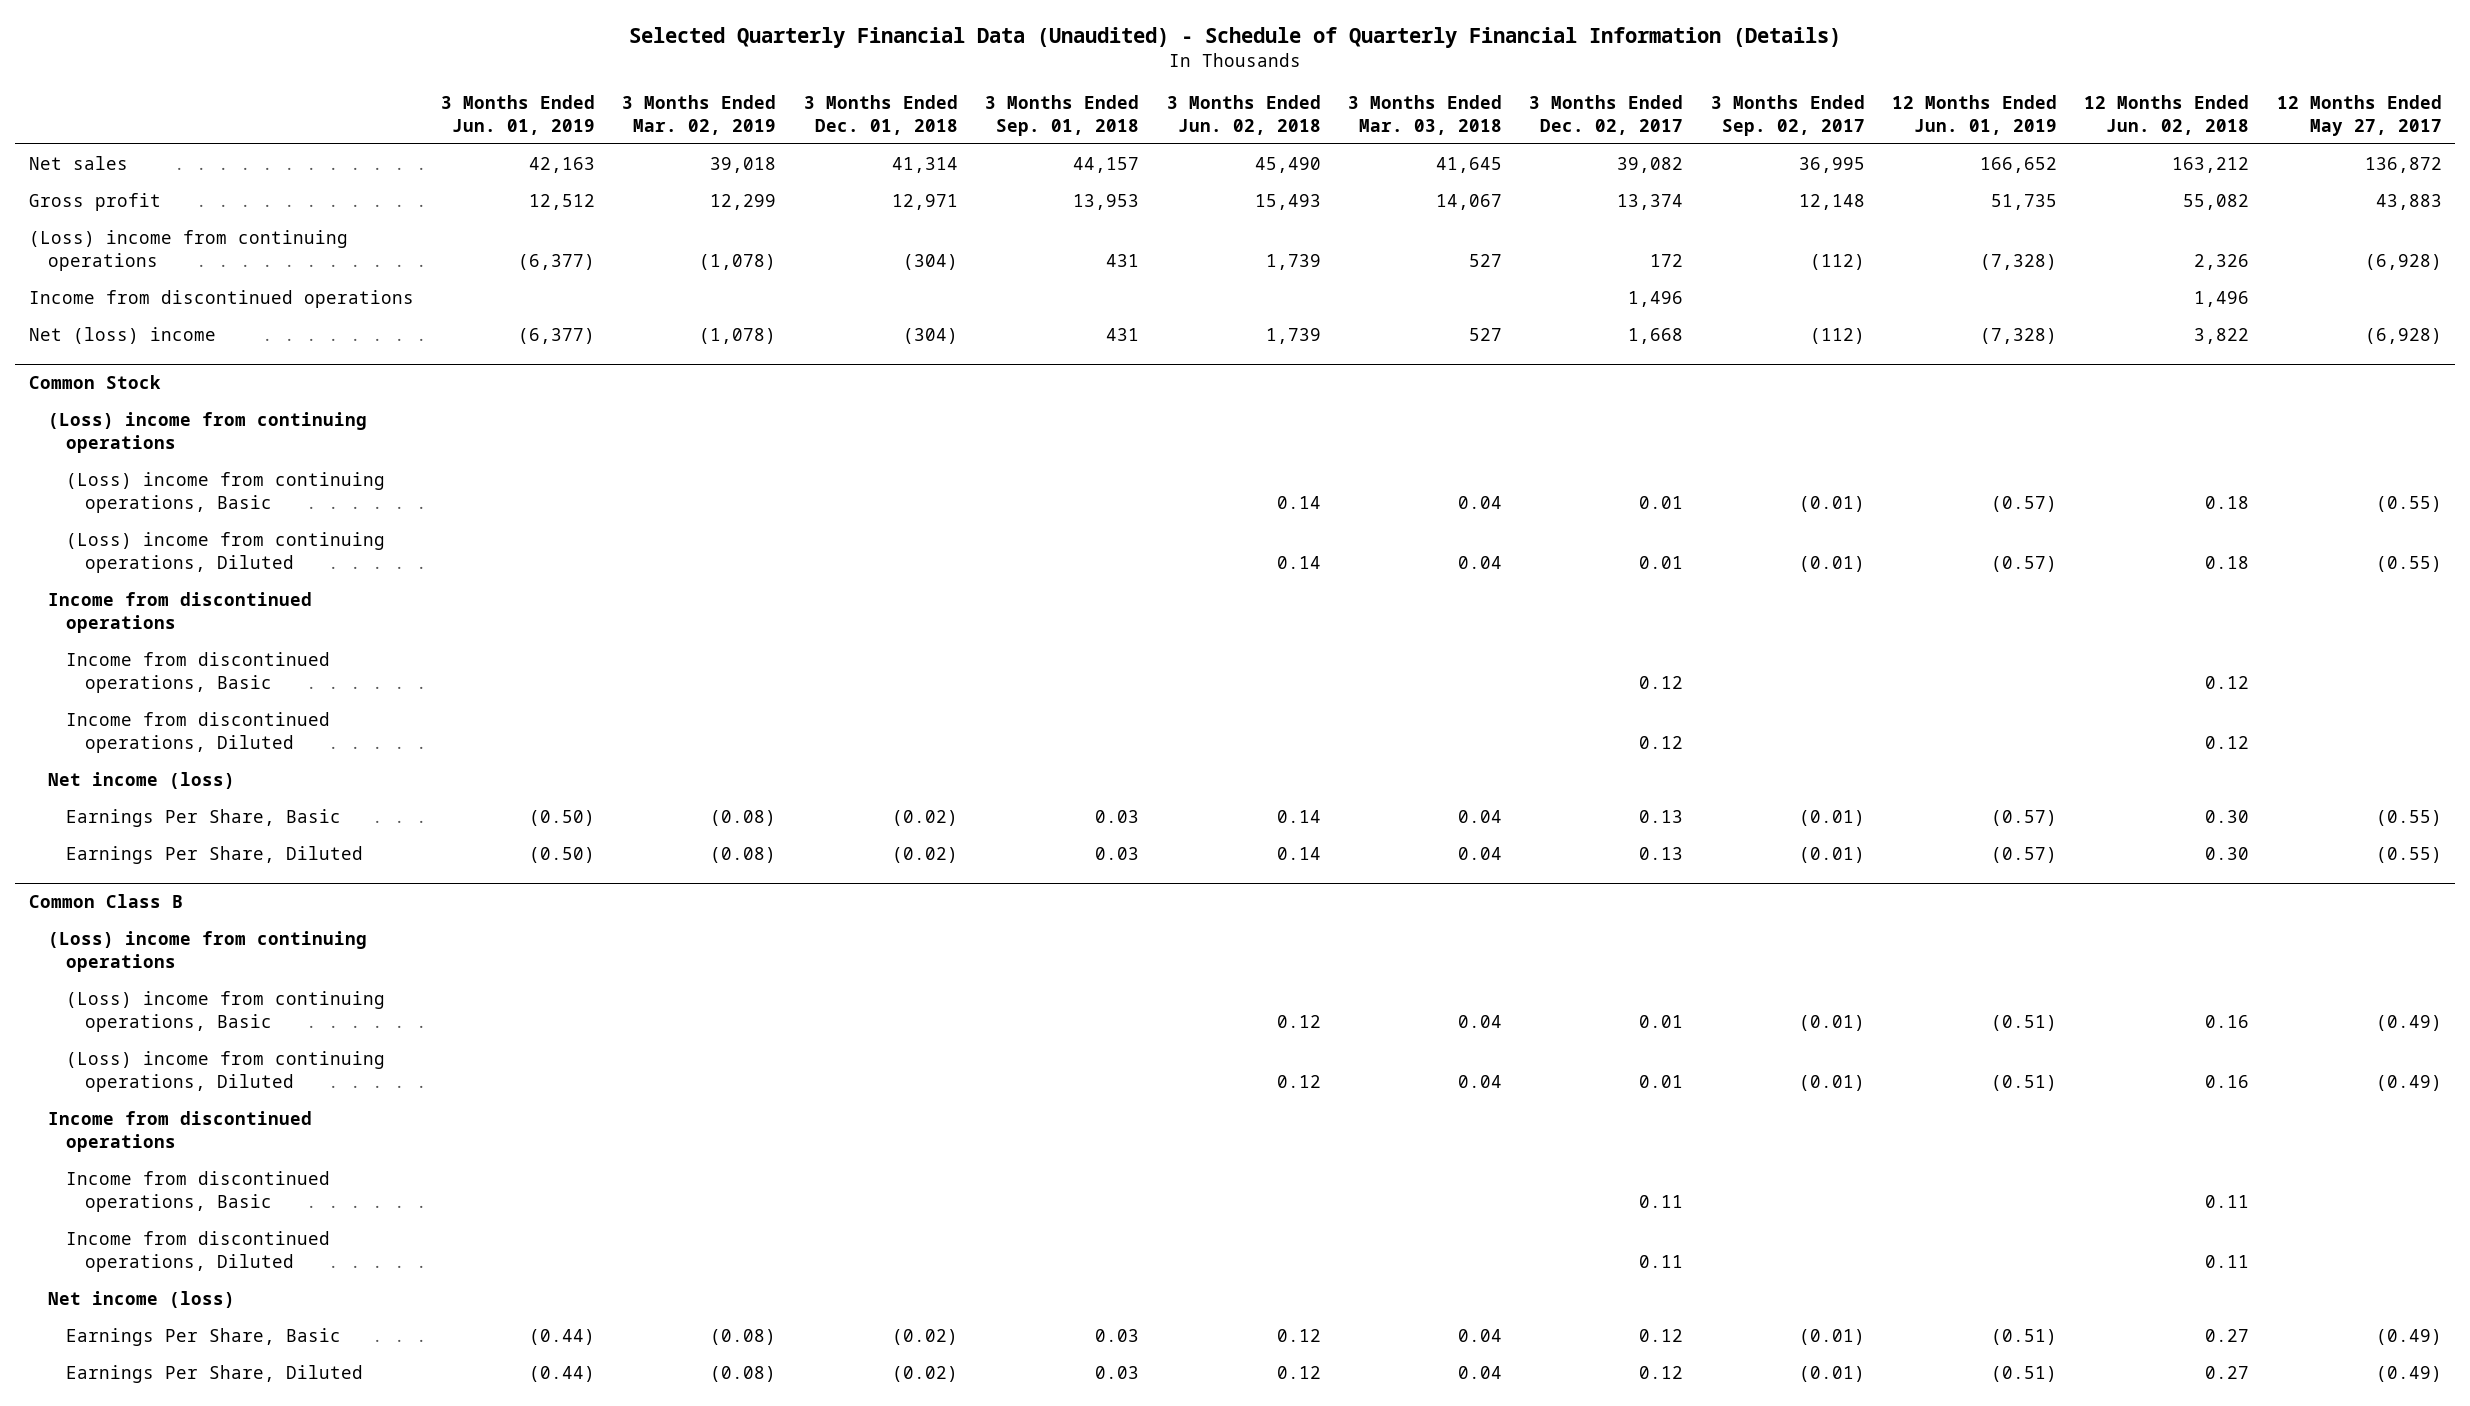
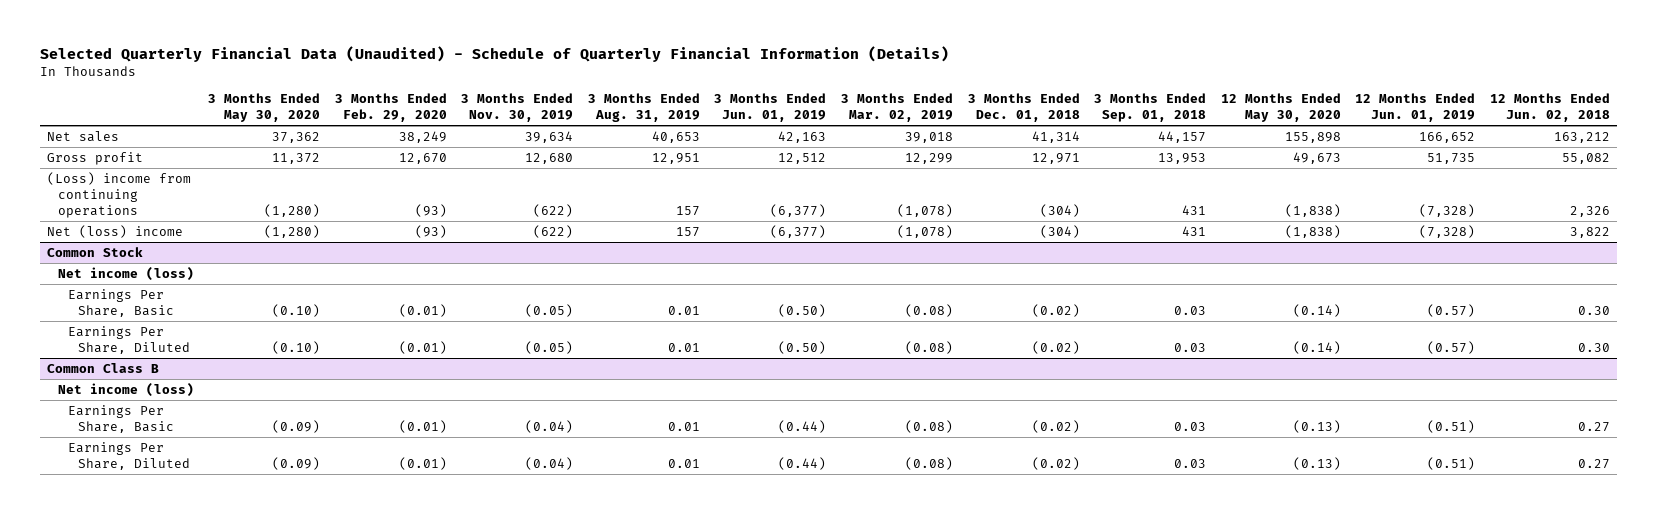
[1166,94,1321,135] 3 Months Ended Jun. 02, 2018 -> none
[1347,94,1502,135] 3 Months Ended Mar. 03, 2018 -> none
[1529,94,1684,135] 3 Months Ended Dec. 02, 2017 -> none
[1710,94,1865,136] 3 Months Ended Sep. 02, 2017 -> none
[2276,94,2442,136] 12 Months Ended May 27, 2017 -> none
none -> [208,93,321,123] 3 Months Ended May 30, 2020
none -> [334,93,447,123] 3 Months Ended Feb. 29, 2020
none -> [461,93,574,123] 3 Months Ended Nov. 30, 2019
none -> [587,93,700,123] 3 Months Ended Aug. 31, 2019
none -> [1220,93,1341,123] 12 Months Ended May 30, 2020
[28,289,414,308] Income from discontinued operations -> none
[47,411,367,453] (Loss) income from continuing operations -> none
[66,471,386,513] (Loss) income from continuing operations, Basic -> none
[66,531,386,573] (Loss) income from continuing operations, Diluted -> none
[47,591,312,633] Income from discontinued operations -> none
[66,651,331,693] Income from discontinued operations, Basic -> none
[66,711,331,753] Income from discontinued operations, Diluted -> none
[47,930,367,972] (Loss) income from continuing operations -> none
[66,990,386,1032] (Loss) income from continuing operations, Basic -> none
[66,1050,386,1092] (Loss) income from continuing operations, Diluted -> none
[47,1110,312,1152] Income from discontinued operations -> none
[66,1170,331,1212] Income from discontinued operations, Basic -> none
[66,1230,331,1272] Income from discontinued operations, Diluted -> none

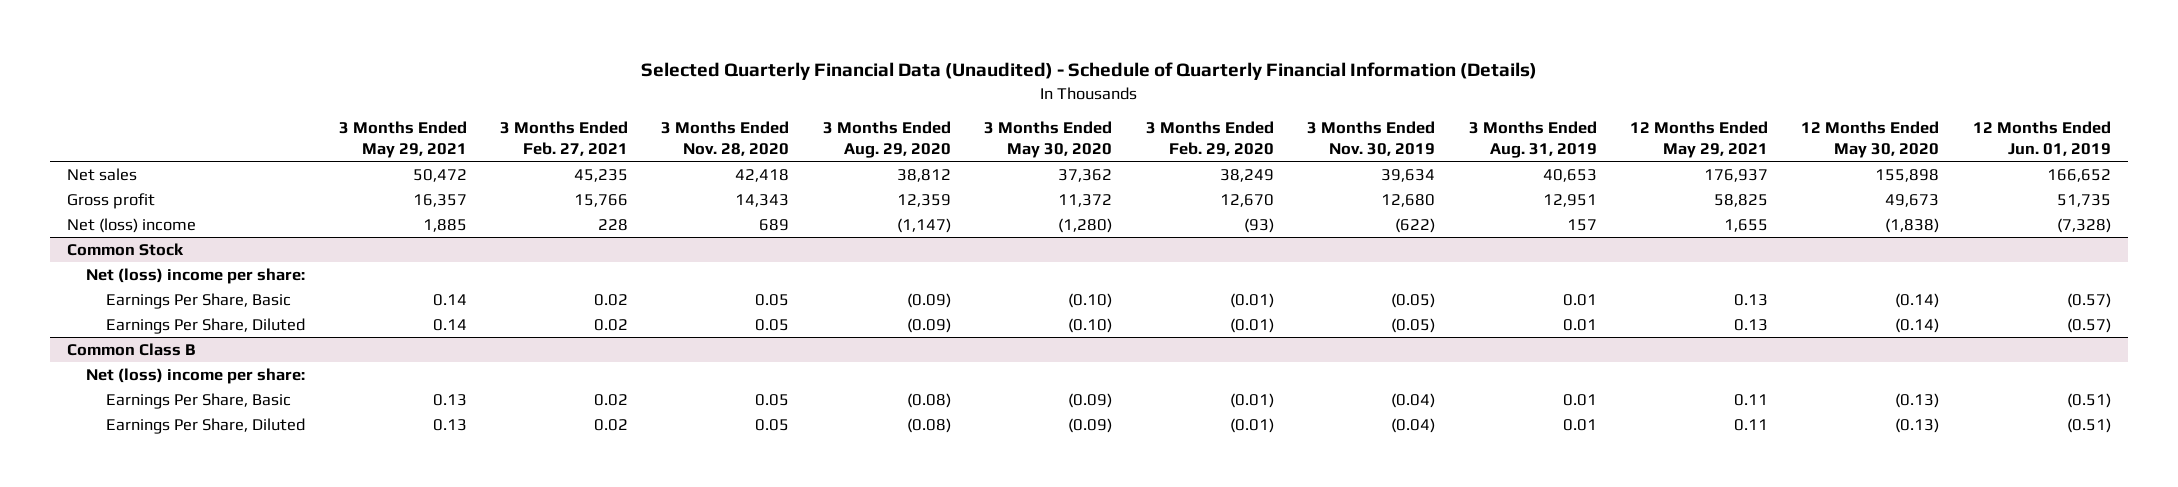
[714,93,827,123] 3 Months Ended Jun. 01, 2019 -> none
[841,93,954,123] 3 Months Ended Mar. 02, 2019 -> none
[967,93,1080,123] 3 Months Ended Dec. 01, 2018 -> none
[1094,93,1207,123] 3 Months Ended Sep. 01, 2018 -> none
[1490,93,1611,123] 12 Months Ended Jun. 02, 2018 -> none
none -> [338,121,467,159] 3 Months Ended May 29, 2021
none -> [500,121,629,157] 3 Months Ended Feb. 27, 2021
none -> [661,121,790,157] 3 Months Ended Nov. 28, 2020
none -> [822,121,951,159] 3 Months Ended Aug. 29, 2020
none -> [1630,121,1769,159] 12 Months Ended May 29, 2021
[47,171,192,218] (Loss) income from continuing operations -> none
[57,266,194,281] Net income (loss) -> [86,268,306,285] Net (loss) income per share:
[57,382,194,397] Net income (loss) -> [86,368,306,385] Net (loss) income per share:

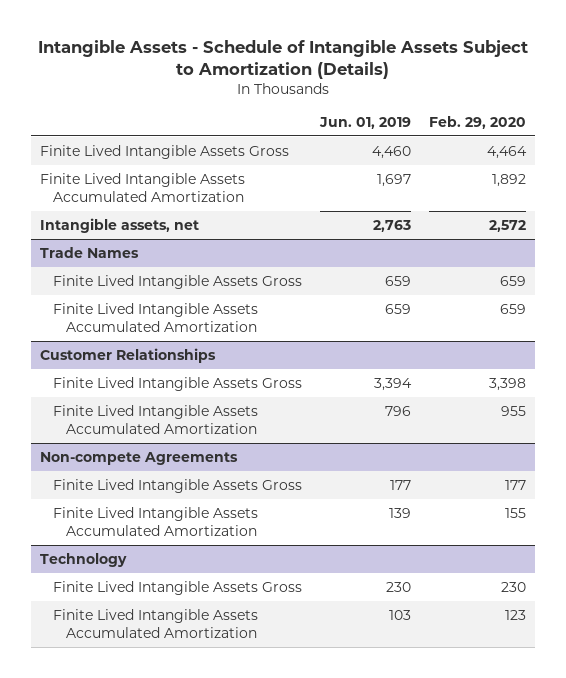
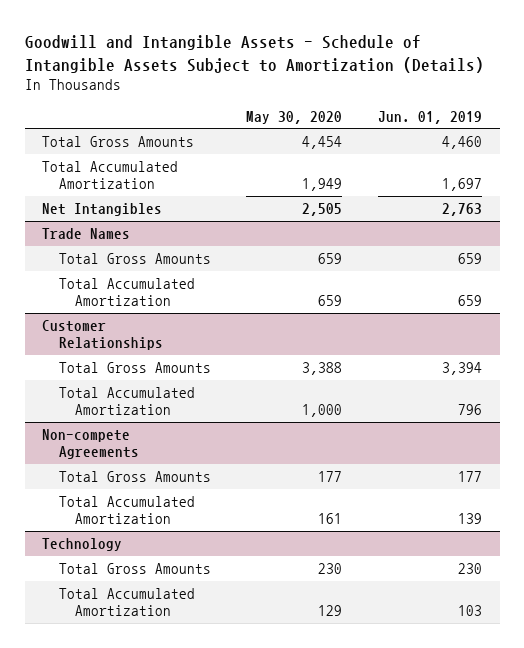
[37,39,528,79] Intangible Assets - Schedule of Intangible Assets Subject to Amortization (Details) -> [24,35,484,73] Goodwill and Intangible Assets - Schedule of Intangible Assets Subject to Amortization (Details)
[428,115,526,129] Feb. 29, 2020 -> none
none -> [246,110,343,124] May 30, 2020
[39,144,289,159] Finite Lived Intangible Assets Gross -> [42,135,195,147] Total Gross Amounts
[39,172,245,202] Finite Lived Intangible Assets Accumulated Amortization -> [42,160,179,189] Total Accumulated Amortization
[39,217,199,233] Intangible assets, net -> [42,202,163,216] Net Intangibles
[52,274,302,289] Finite Lived Intangible Assets Gross -> [58,252,211,264] Total Gross Amounts
[52,302,258,332] Finite Lived Intangible Assets Accumulated Amortization -> [58,277,195,306] Total Accumulated Amortization
[52,376,302,391] Finite Lived Intangible Assets Gross -> [58,361,211,373] Total Gross Amounts
[52,404,258,434] Finite Lived Intangible Assets Accumulated Amortization -> [58,386,195,415] Total Accumulated Amortization
[52,478,302,493] Finite Lived Intangible Assets Gross -> [58,470,211,482] Total Gross Amounts
[52,506,258,536] Finite Lived Intangible Assets Accumulated Amortization -> [58,495,195,524] Total Accumulated Amortization
[52,580,302,595] Finite Lived Intangible Assets Gross -> [58,562,211,574] Total Gross Amounts
[52,608,258,638] Finite Lived Intangible Assets Accumulated Amortization -> [58,587,195,616] Total Accumulated Amortization

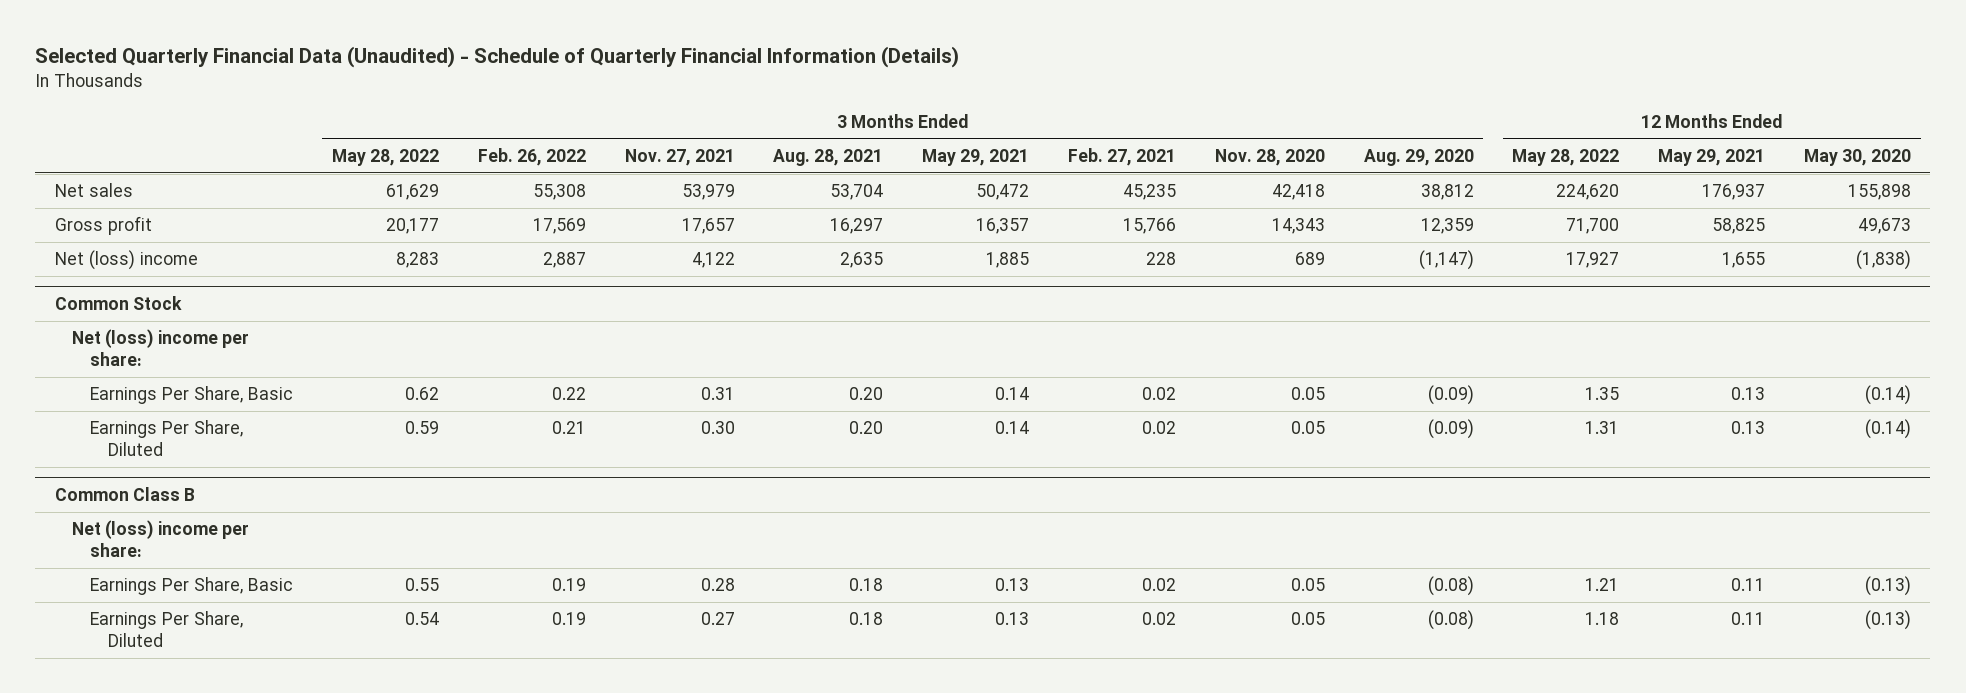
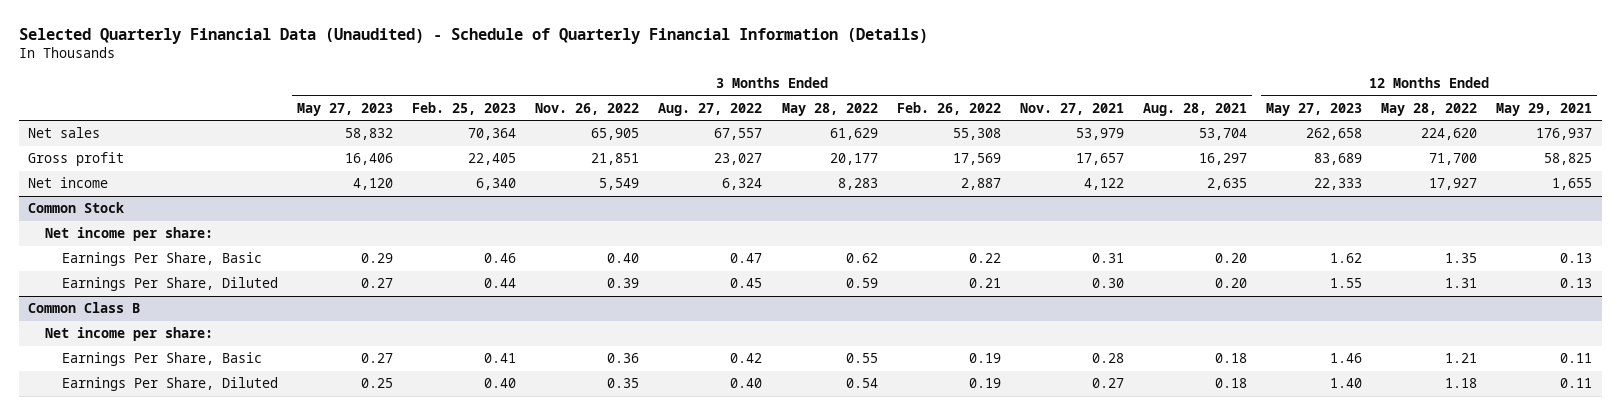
[922,148,1030,166] May 29, 2021 -> none
[1067,147,1176,166] Feb. 27, 2021 -> none
[1214,148,1325,166] Nov. 28, 2020 -> none
[1363,148,1474,166] Aug. 29, 2020 -> none
[1804,148,1912,166] May 30, 2020 -> none
none -> [297,103,394,117] May 27, 2023
none -> [412,102,517,116] Feb. 25, 2023
none -> [535,103,640,116] Nov. 26, 2022
none -> [658,103,763,117] Aug. 27, 2022
none -> [1266,103,1363,117] May 27, 2023
[54,250,198,271] Net (loss) income -> [28,177,109,189] Net income
[72,329,250,366] Net (loss) income per share: -> [45,227,214,242] Net income per share:
[72,520,250,557] Net (loss) income per share: -> [45,327,214,342] Net income per share:

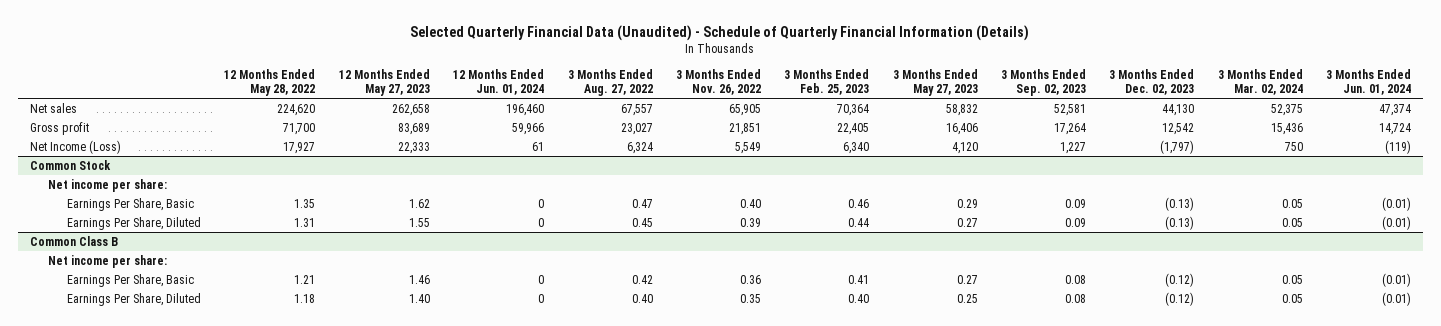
[781,103,878,117] May 28, 2022 -> none
[896,102,1001,116] Feb. 26, 2022 -> none
[1019,103,1124,116] Nov. 27, 2021 -> none
[1142,103,1247,117] Aug. 28, 2021 -> none
[1496,103,1593,117] May 29, 2021 -> none
none -> [453,68,545,96] 12 Months Ended Jun. 01, 2024
none -> [1000,68,1086,97] 3 Months Ended Sep. 02, 2023
none -> [1109,68,1195,96] 3 Months Ended Dec. 02, 2023
none -> [1217,68,1303,96] 3 Months Ended Mar. 02, 2024
none -> [1326,68,1412,96] 3 Months Ended Jun. 01, 2024
[28,177,109,189] Net income -> [29,139,121,154] Net Income (Loss)

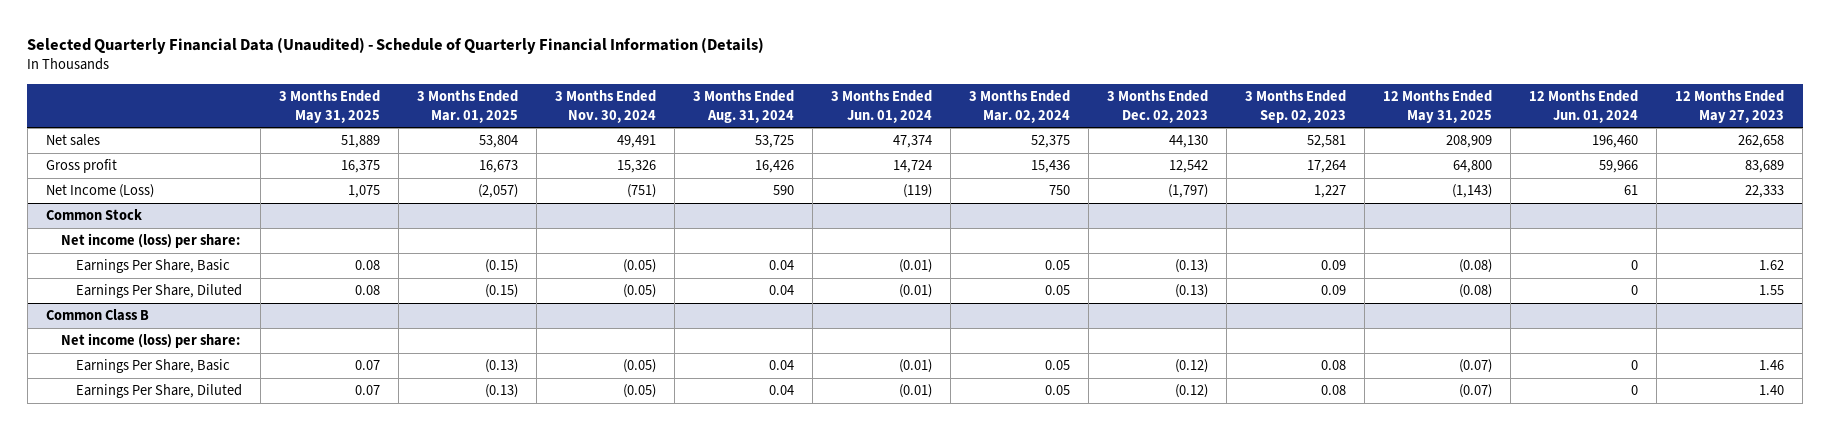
[224,68,316,97] 12 Months Ended May 28, 2022 -> none
[567,68,653,97] 3 Months Ended Aug. 27, 2022 -> none
[675,68,761,96] 3 Months Ended Nov. 26, 2022 -> none
[784,68,870,96] 3 Months Ended Feb. 25, 2023 -> none
[892,68,978,97] 3 Months Ended May 27, 2023 -> none
none -> [278,89,380,123] 3 Months Ended May 31, 2025
none -> [416,89,518,123] 3 Months Ended Mar. 01, 2025
none -> [554,89,656,123] 3 Months Ended Nov. 30, 2024
none -> [692,89,794,123] 3 Months Ended Aug. 31, 2024
none -> [1383,89,1493,123] 12 Months Ended May 31, 2025
[48,178,168,192] Net income per share: -> [60,233,240,249] Net income (loss) per share:
[48,254,168,268] Net income per share: -> [60,333,240,349] Net income (loss) per share:

